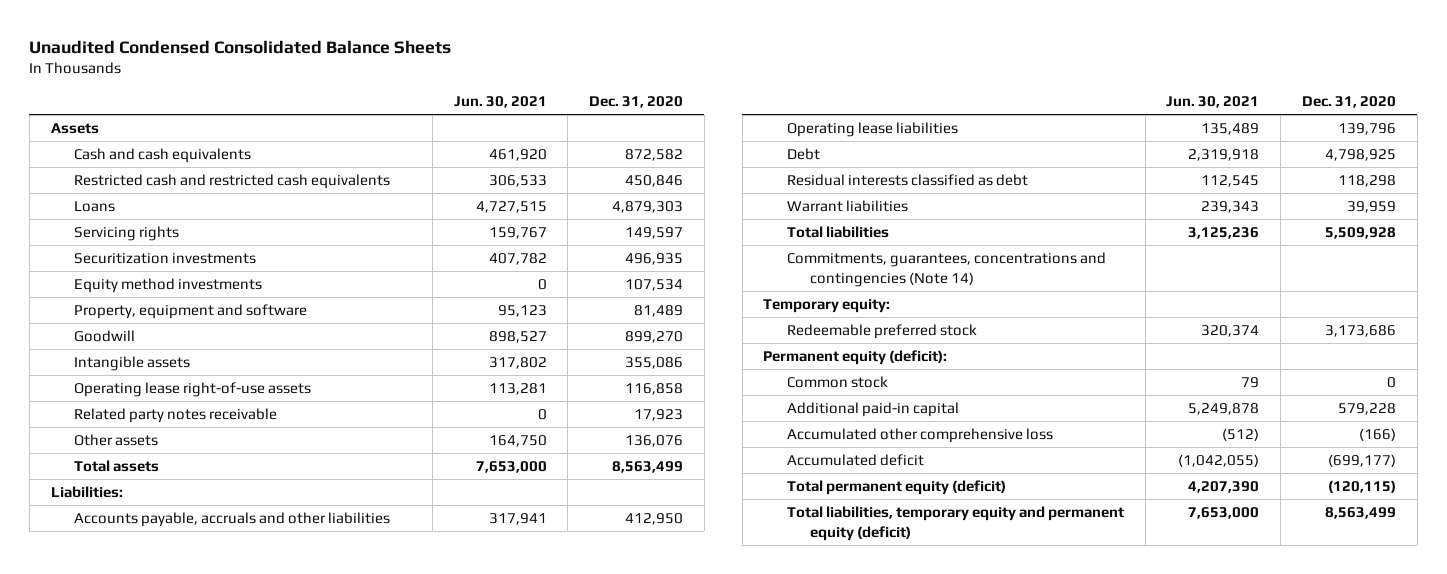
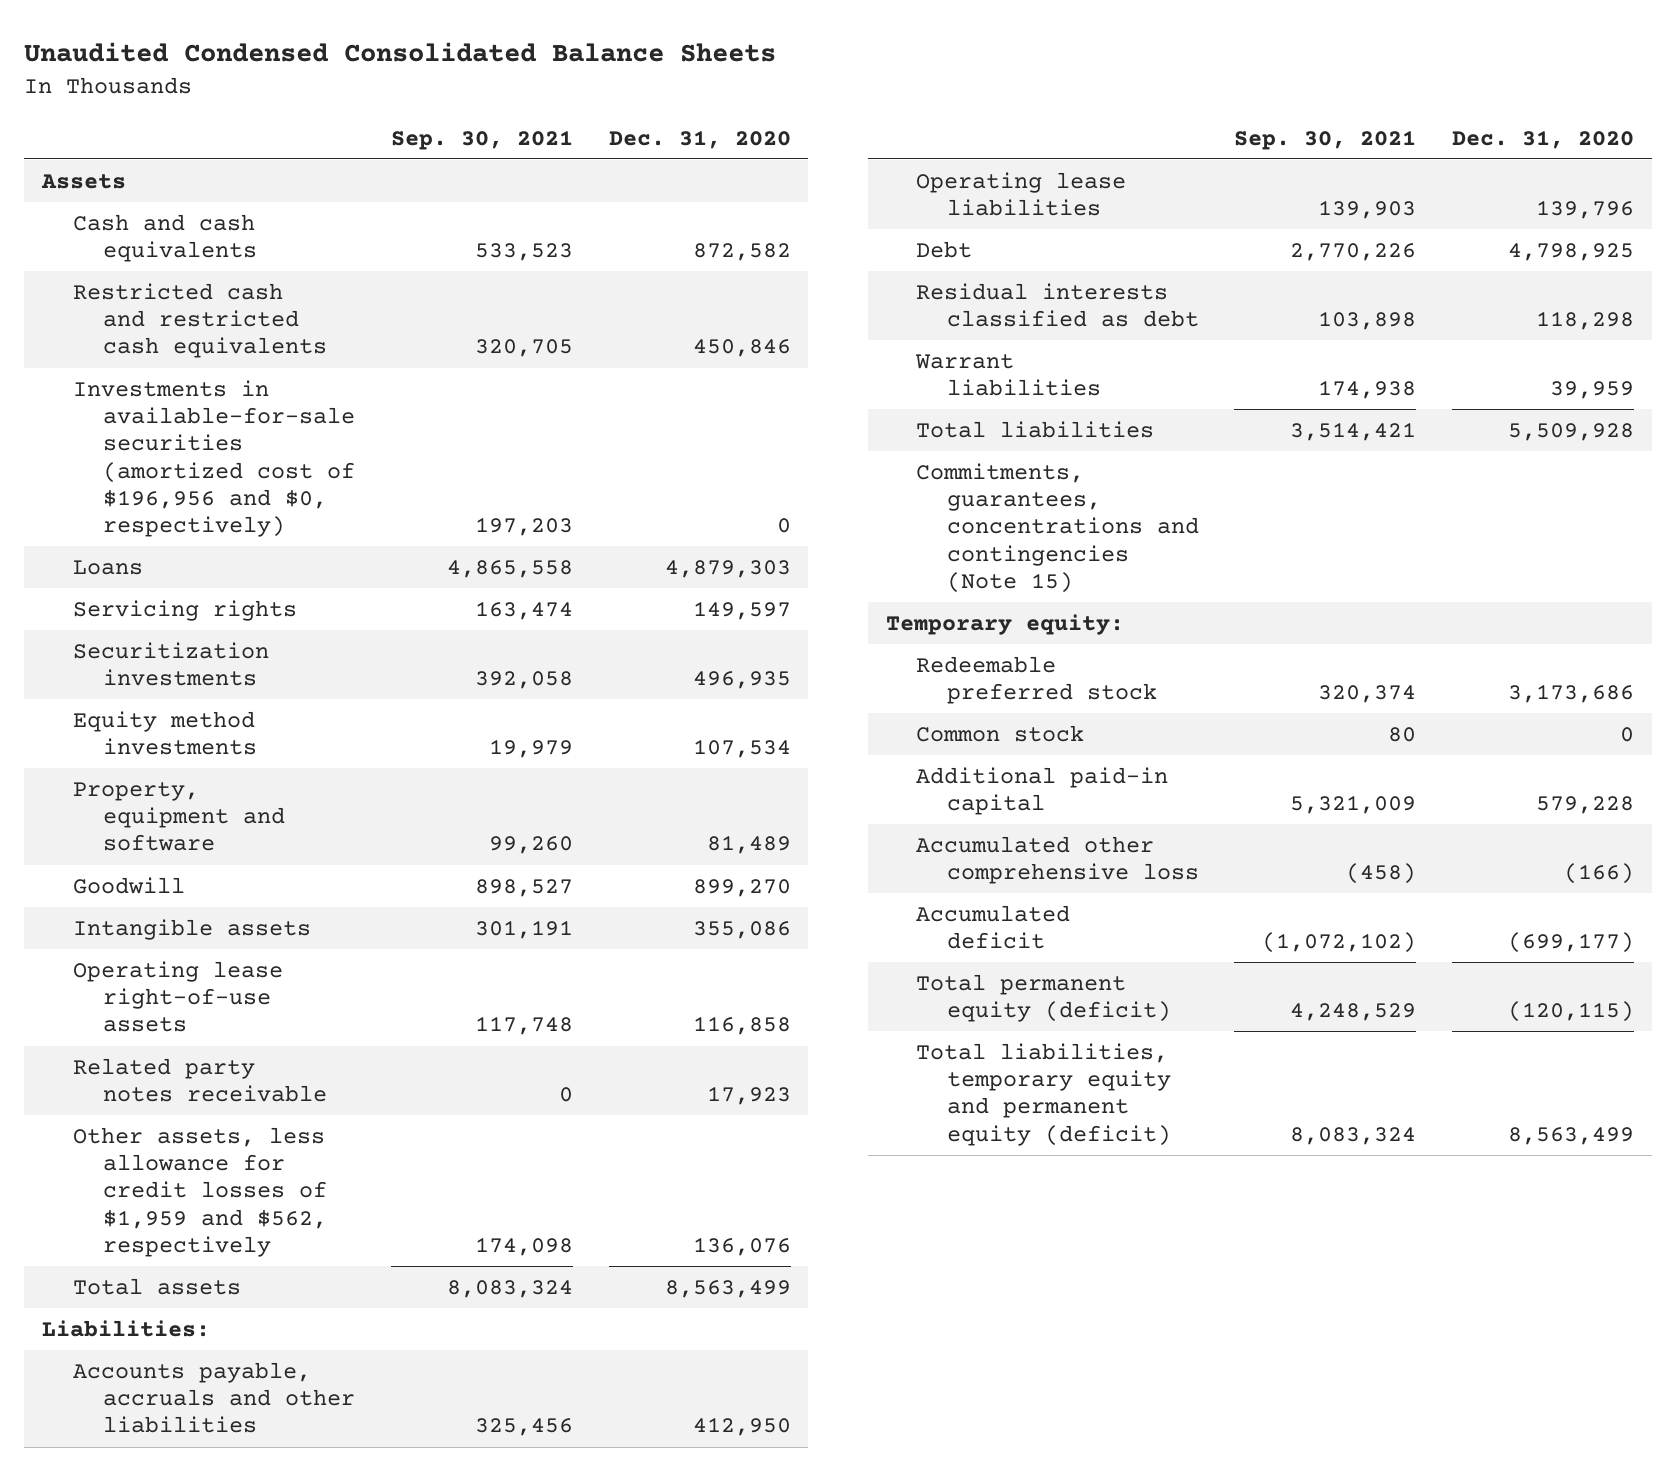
[453,96,547,109] Jun. 30, 2021 -> none
none -> [390,129,573,150] Sep. 30, 2021
none -> [72,379,356,538] Investments in available-for-sale securities (amortized cost of $196,956 and $0, respectively)
[73,434,158,447] Other assets -> [72,1126,328,1258] Other assets, less allowance for credit losses of $1,959 and $562, respectively
[786,252,1106,287] Commitments, guarantees, concentrations and contingencies (Note 14) -> [916,462,1199,594] Commitments, guarantees, concentrations and contingencies (Note 15)
[763,350,948,366] Permanent equity (deficit): -> none

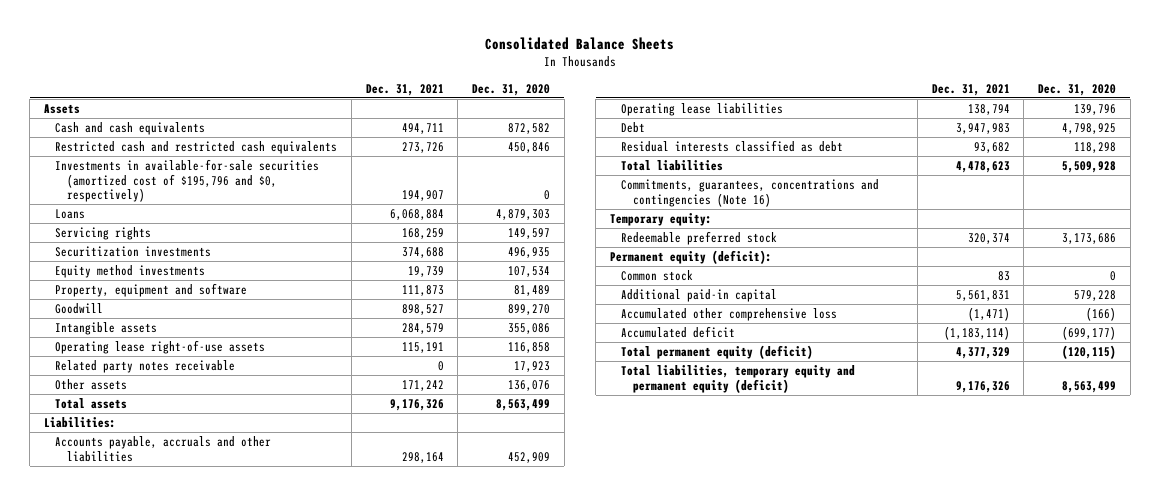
[24,41,777,62] Unaudited Condensed Consolidated Balance Sheets -> [484,37,674,51] Consolidated Balance Sheets
[390,129,573,150] Sep. 30, 2021 -> none
none -> [365,83,444,96] Dec. 31, 2021
[72,379,356,538] Investments in available-for-sale securities (amortized cost of $196,956 and $0, respectively) -> [55,158,320,203] Investments in available-for-sale securities (amortized cost of $195,796 and $0, respectively)
[72,1126,328,1258] Other assets, less allowance for credit losses of $1,959 and $562, respectively -> [55,378,128,390] Other assets
[692,1417,791,1437] 412,950 -> [508,451,551,463] 452,909
[915,353,1101,397] Warrant liabilities -> none
[916,462,1199,594] Commitments, guarantees, concentrations and contingencies (Note 15) -> [621,178,880,207] Commitments, guarantees, concentrations and contingencies (Note 16)
none -> [609,249,772,264] Permanent equity (deficit):

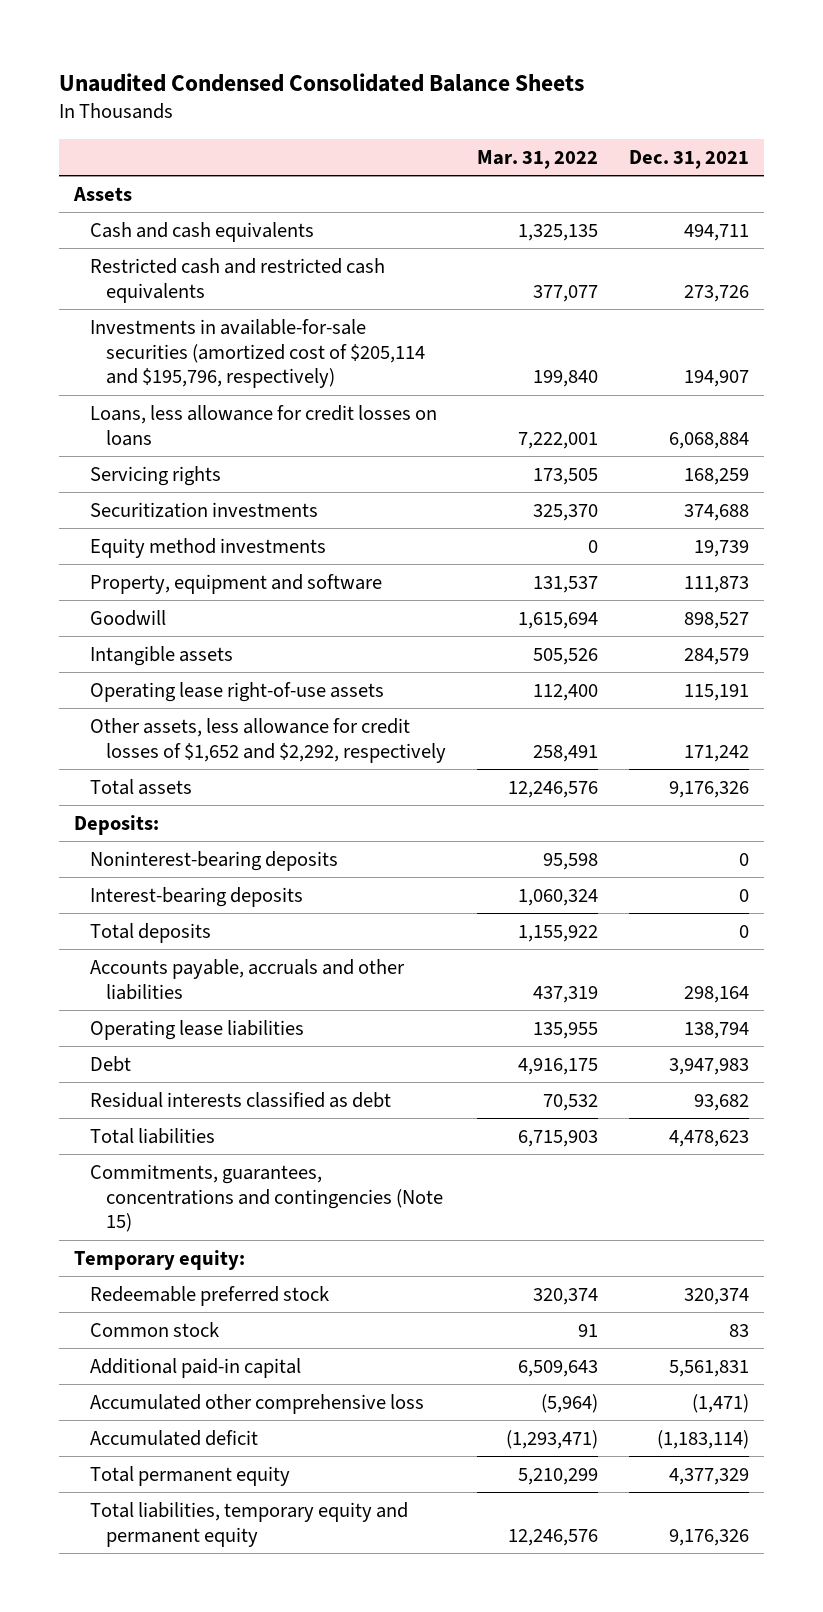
[484,37,674,51] Consolidated Balance Sheets -> [58,72,584,92] Unaudited Condensed Consolidated Balance Sheets
[472,83,551,96] Dec. 31, 2020 -> none
none -> [476,149,598,169] Mar. 31, 2022
[55,158,320,203] Investments in available-for-sale securities (amortized cost of $195,796 and $0, respectively) -> [89,318,425,389] Investments in available-for-sale securities (amortized cost of $205,114 and $195,796, respectively)
[55,208,86,219] Loans -> [89,404,437,446] Loans, less allowance for credit losses on loans
[55,359,236,373] Related party notes receivable -> none
[55,378,128,390] Other assets -> [89,717,446,763] Other assets, less allowance for credit losses of $1,652 and $2,292, respectively
[43,416,116,428] Liabilities: -> none
none -> [73,814,159,835] Deposits:
none -> [89,850,338,871] Noninterest-bearing deposits
none -> [89,886,303,907] Interest-bearing deposits
none -> [89,922,211,943] Total deposits
[621,178,880,207] Commitments, guarantees, concentrations and contingencies (Note 16) -> [89,1163,443,1233] Commitments, guarantees, concentrations and contingencies (Note 15)
[609,249,772,264] Permanent equity (deficit): -> none
[621,344,814,359] Total permanent equity (deficit) -> [89,1465,290,1486] Total permanent equity
[621,364,856,393] Total liabilities, temporary equity and permanent equity (deficit) -> [89,1501,408,1547] Total liabilities, temporary equity and permanent equity

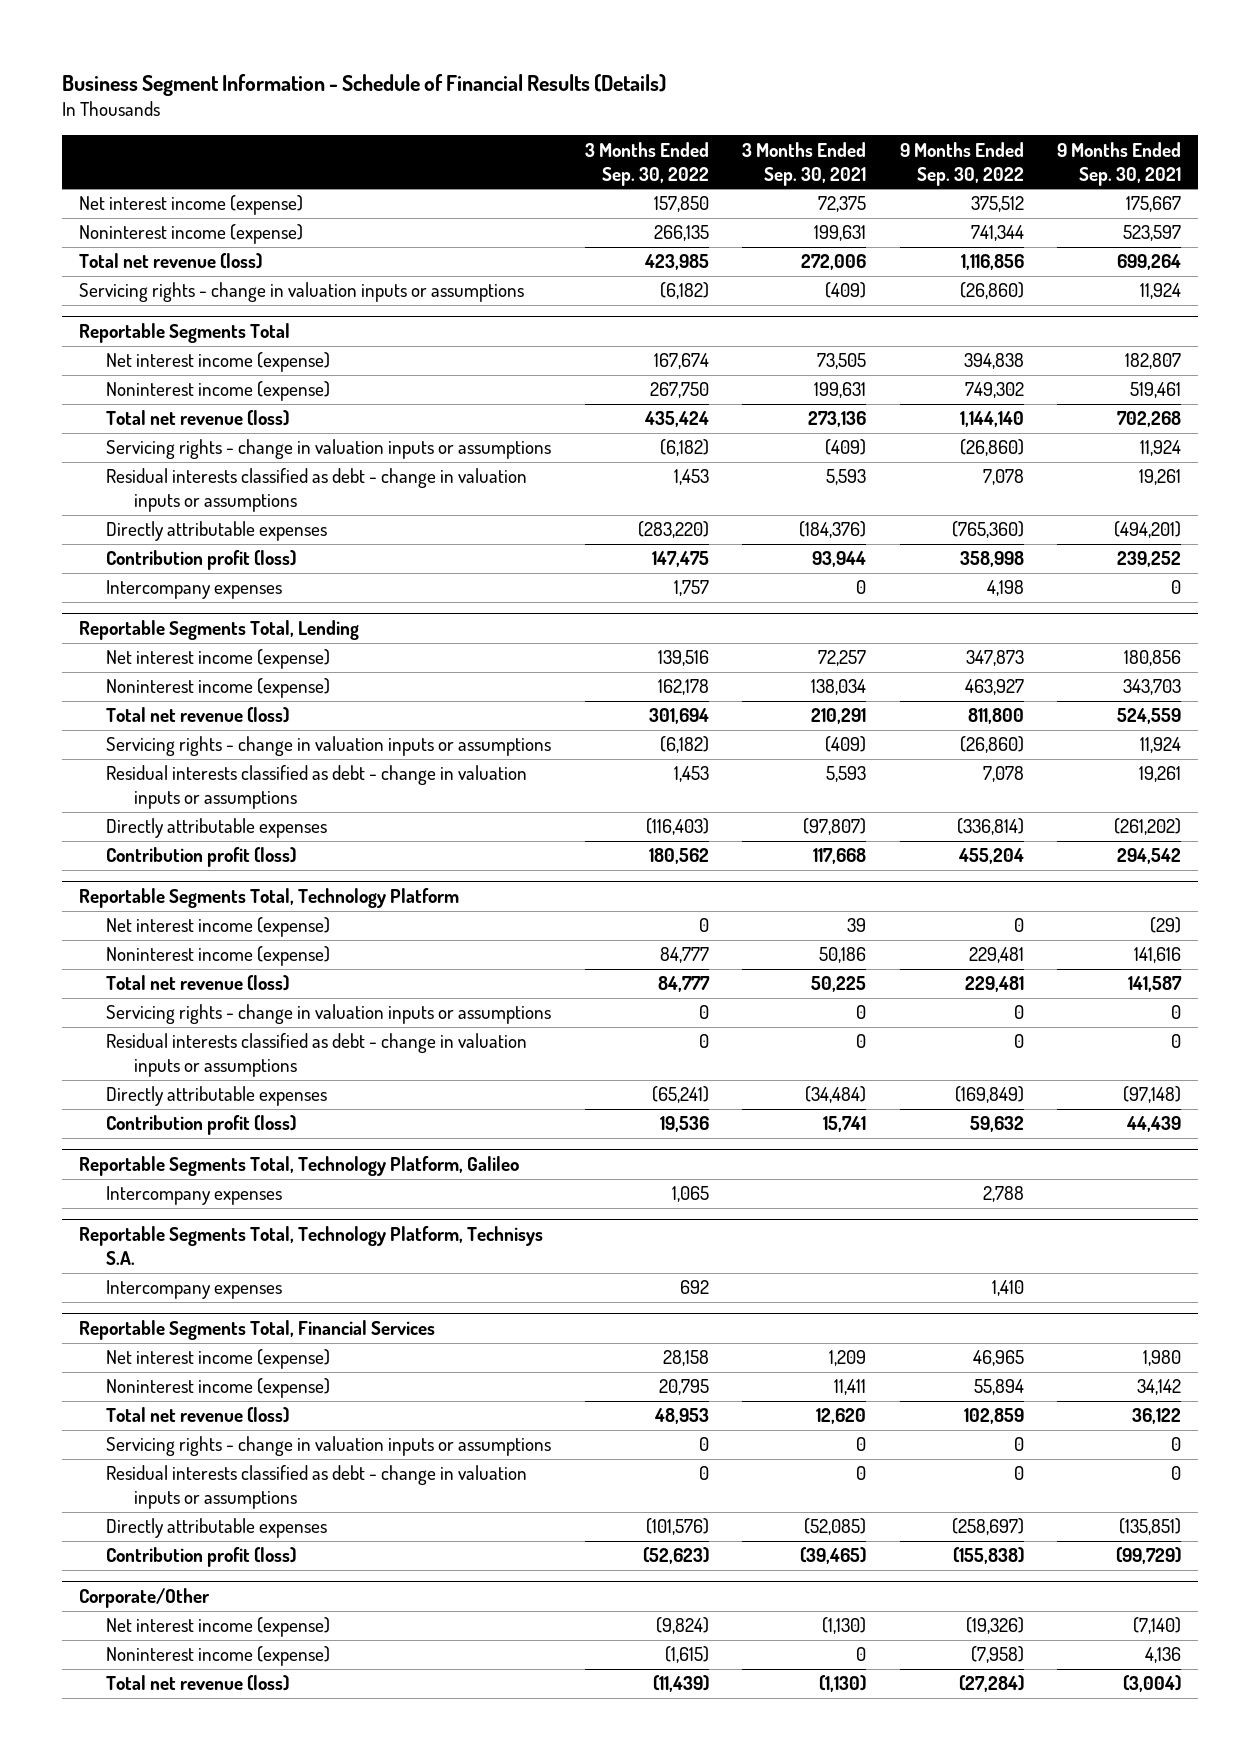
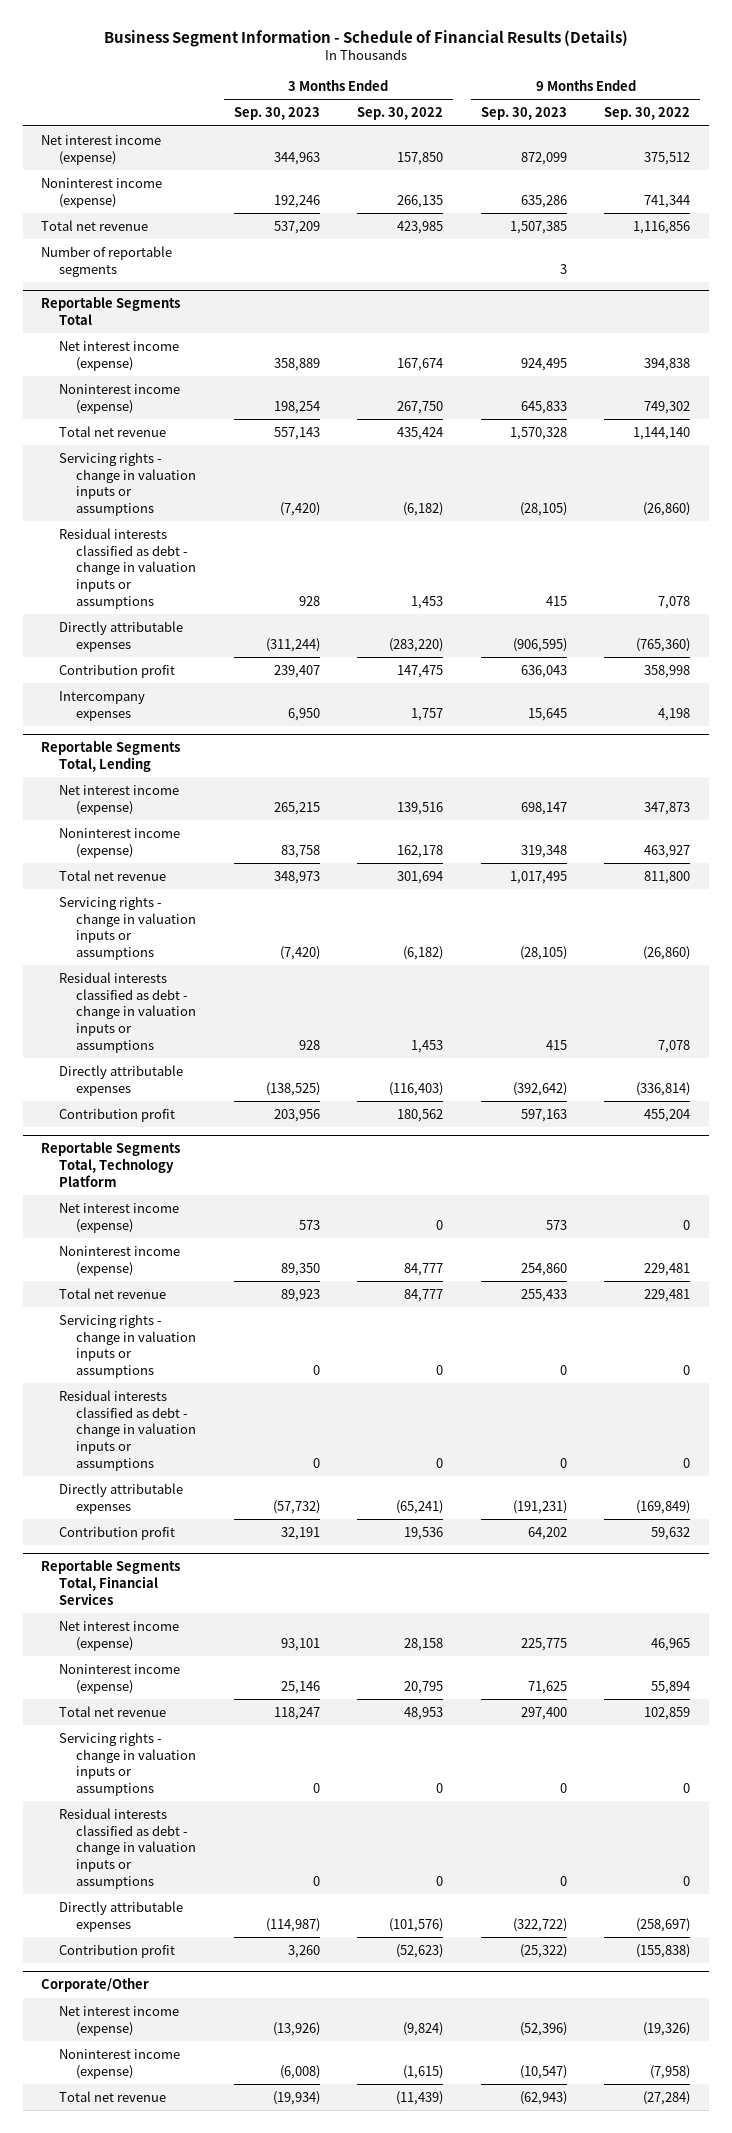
[742,141,867,186] 3 Months Ended Sep. 30, 2021 -> none
[1057,141,1182,186] 9 Months Ended Sep. 30, 2021 -> none
none -> [233,107,320,121] Sep. 30, 2023
none -> [480,107,567,121] Sep. 30, 2023
[78,282,524,303] Servicing rights - change in valuation inputs or assumptions -> none
[78,253,262,270] Total net revenue (loss) -> [41,219,149,231] Total net revenue
none -> [41,245,173,277] Number of reportable segments
[106,410,290,427] Total net revenue (loss) -> [58,425,166,437] Total net revenue
[106,550,297,571] Contribution profit (loss) -> [58,663,175,678] Contribution profit
[106,707,290,724] Total net revenue (loss) -> [58,869,166,881] Total net revenue
[106,847,297,868] Contribution profit (loss) -> [58,1107,175,1122] Contribution profit
[106,975,290,992] Total net revenue (loss) -> [58,1287,166,1299] Total net revenue
[78,1156,519,1177] Reportable Segments Total, Technology Platform, Galileo -> none
[106,1186,283,1206] Intercompany expenses -> none
[78,1226,543,1266] Reportable Segments Total, Technology Platform, Technisys S.A. -> none
[106,1280,283,1300] Intercompany expenses -> none
[106,1115,297,1136] Contribution profit (loss) -> [58,1525,175,1540] Contribution profit
[106,1407,290,1424] Total net revenue (loss) -> [58,1705,166,1717] Total net revenue
[106,1547,297,1568] Contribution profit (loss) -> [58,1943,175,1958] Contribution profit
[106,1675,290,1692] Total net revenue (loss) -> [58,2090,166,2102] Total net revenue

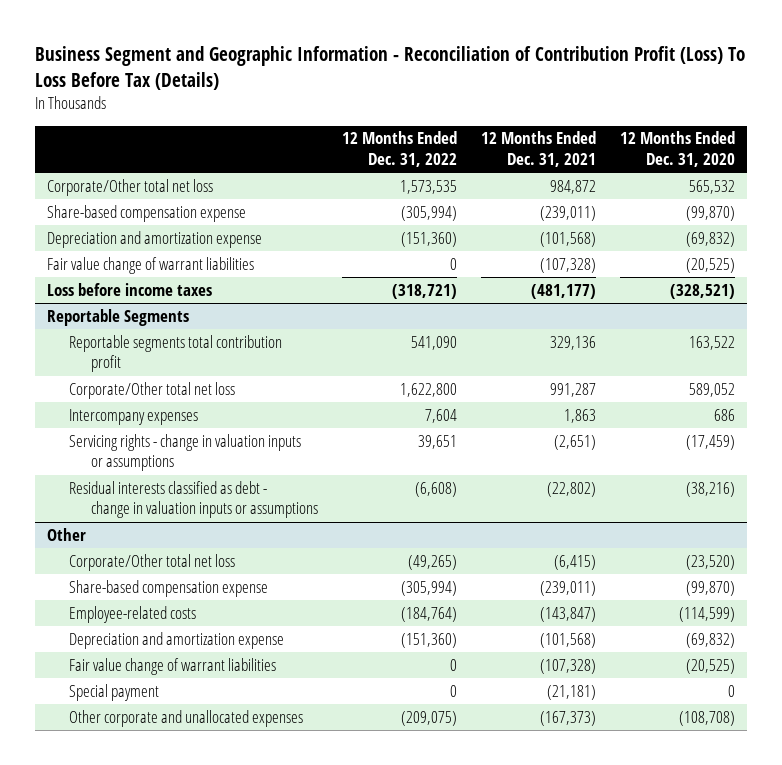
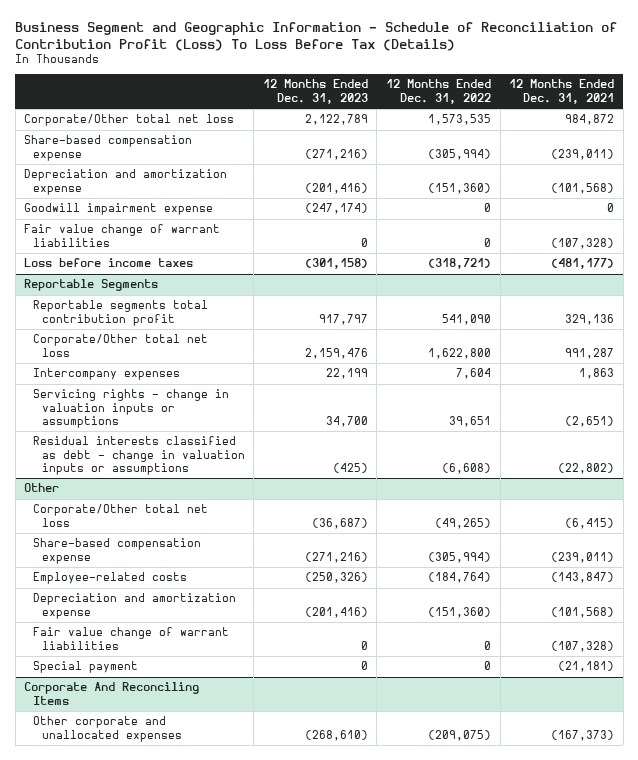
[35,45,746,90] Business Segment and Geographic Information - Reconciliation of Contribution Profit (Loss) To Loss Before Tax (Details) -> [15,21,618,51] Business Segment and Geographic Information - Schedule of Reconciliation of Contribution Profit (Loss) To Loss Before Tax (Details)
[619,131,735,168] 12 Months Ended Dec. 31, 2020 -> none
none -> [262,79,368,104] 12 Months Ended Dec. 31, 2023
none -> [24,203,214,216] Goodwill impairment expense
none -> [24,682,200,705] Corporate And Reconciling Items

